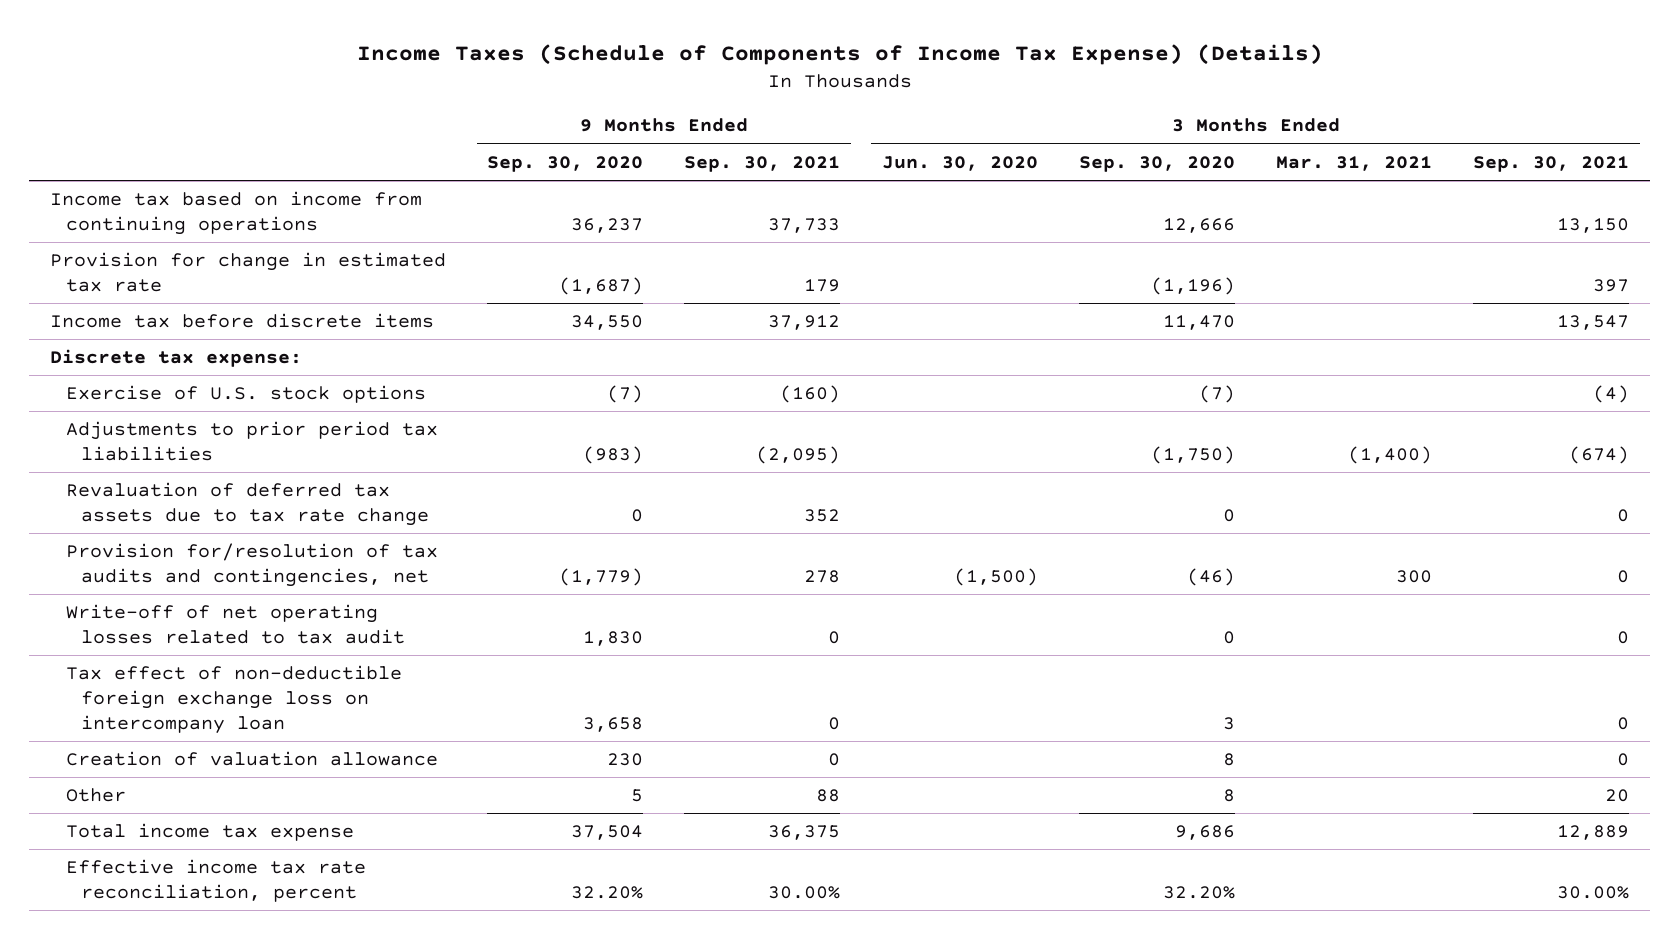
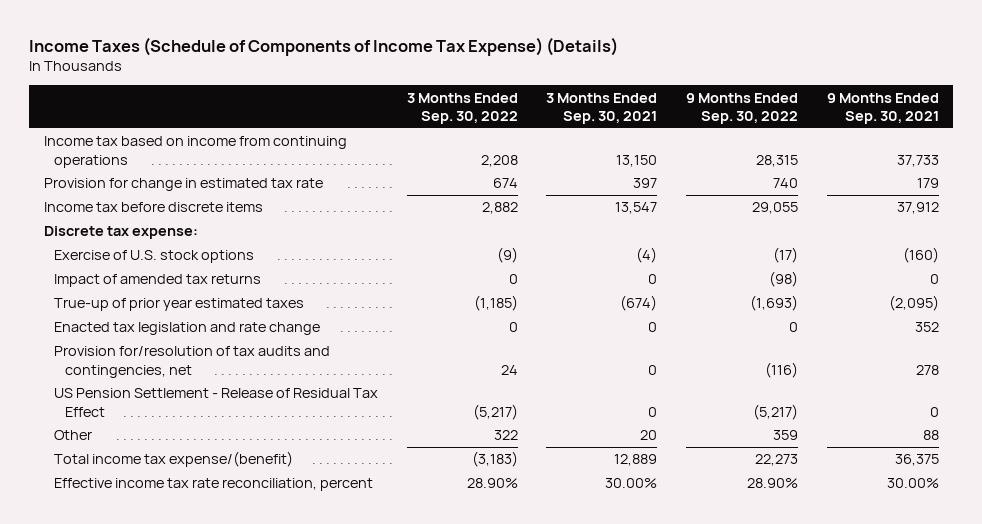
[487,155,644,172] Sep. 30, 2020 -> none
[881,155,1038,171] Jun. 30, 2020 -> none
[1078,155,1235,172] Sep. 30, 2020 -> none
[1276,155,1433,171] Mar. 31, 2021 -> none
none -> [406,92,518,125] 3 Months Ended Sep. 30, 2022
none -> [685,92,798,125] 9 Months Ended Sep. 30, 2022
none -> [54,274,262,288] Impact of amended tax returns
[65,421,438,461] Adjustments to prior period tax liabilities -> [54,298,305,312] True-up of prior year estimated taxes
[65,482,429,526] Revaluation of deferred tax assets due to tax rate change -> [54,322,321,336] Enacted tax legislation and rate change
[65,604,405,644] Write-off of net operating losses related to tax audit -> none
[65,665,402,734] Tax effect of non-deductible foreign exchange loss on intercompany loan -> none
[65,751,438,767] Creation of valuation allowance -> none
none -> [54,388,379,417] US Pension Settlement - Release of Residual Tax Effect
[65,823,354,842] Total income tax expense -> [54,451,294,468] Total income tax expense/(benefit)

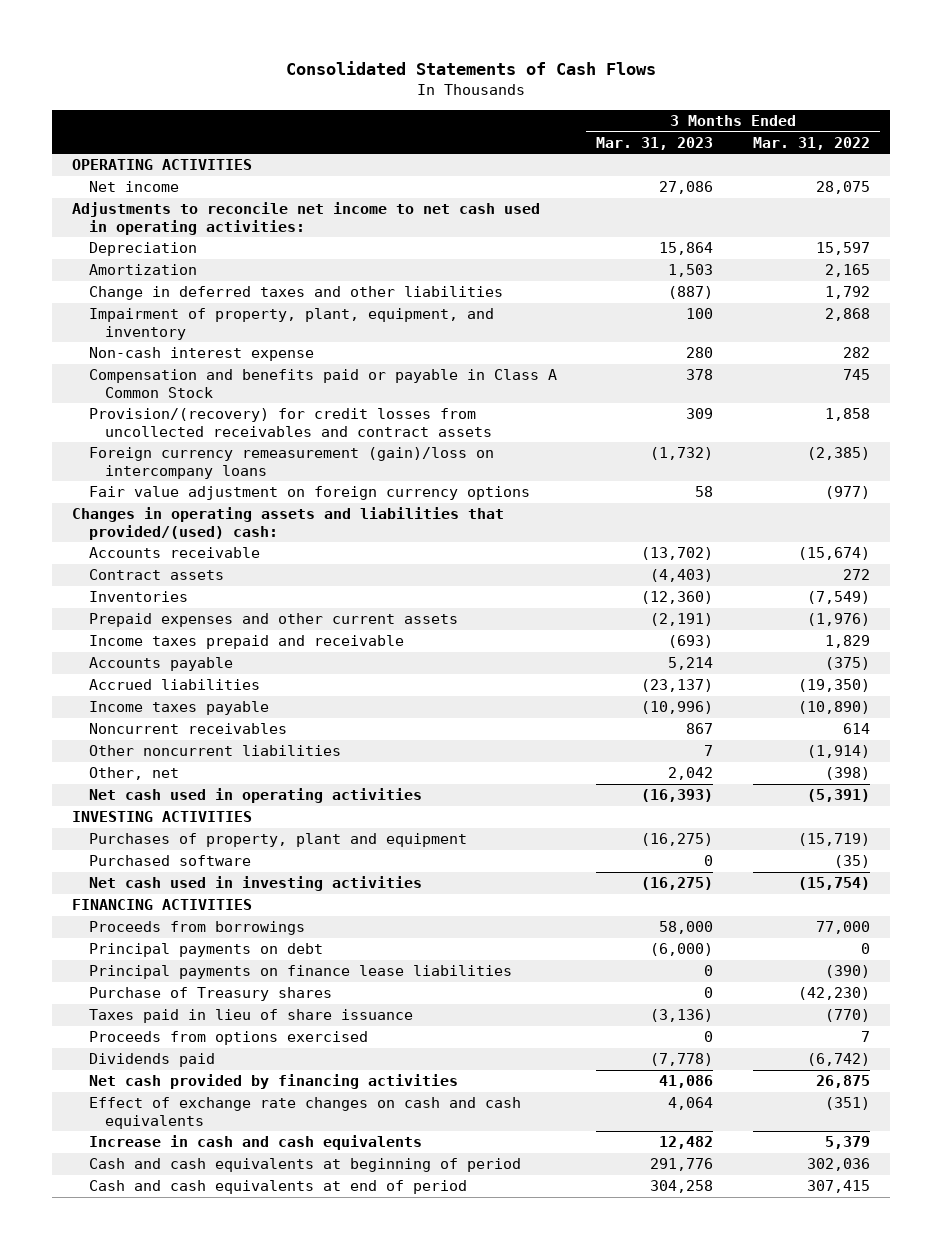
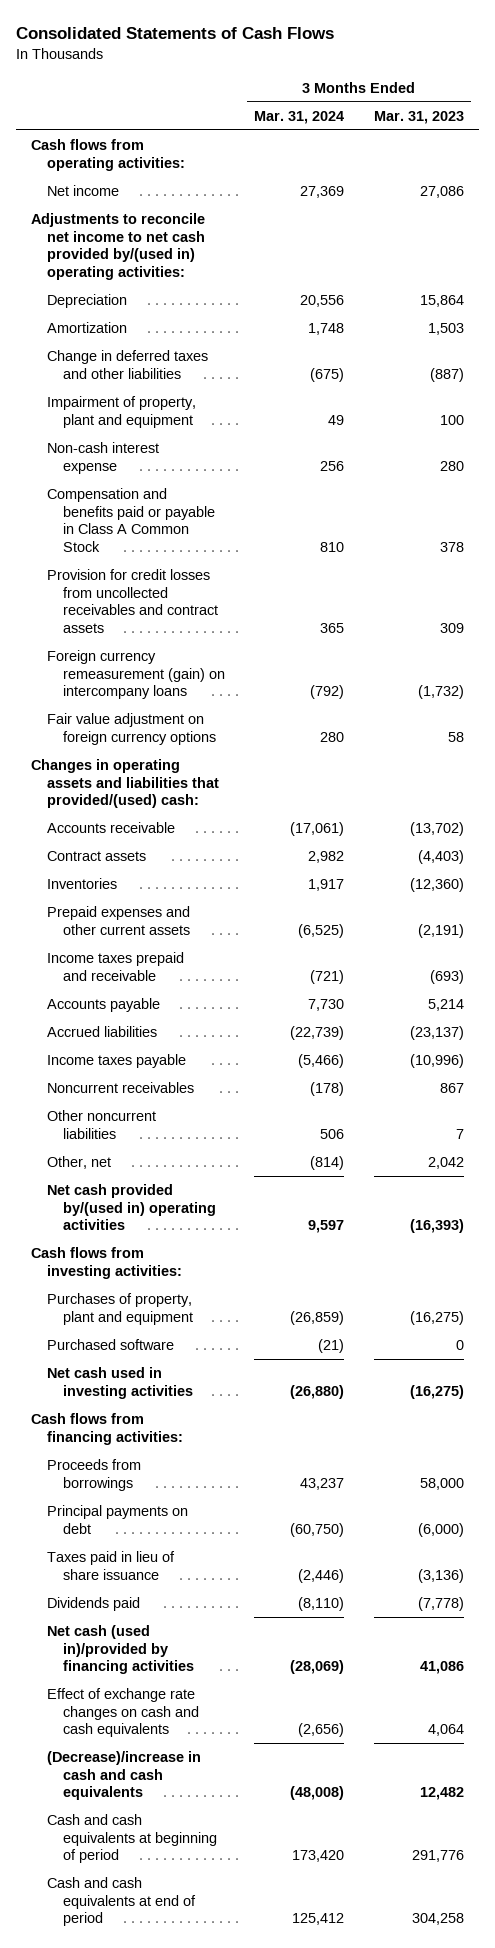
[753,136,871,150] Mar. 31, 2022 -> none
none -> [254,110,345,124] Mar. 31, 2024
[71,159,252,171] OPERATING ACTIVITIES -> [31,139,185,171] Cash flows from operating activities:
[71,202,540,235] Adjustments to reconcile net income to net cash used in operating activities: -> [31,213,206,280] Adjustments to reconcile net income to net cash provided by/(used in) operating activities:
[88,308,494,340] Impairment of property, plant, equipment, and inventory -> [46,396,196,428] Impairment of property, plant and equipment
[88,408,493,437] Provision/(recovery) for credit losses from uncollected receivables and contract assets -> [46,569,218,633] Provision for credit losses from uncollected receivables and contract assets
[88,447,494,479] Foreign currency remeasurement (gain)/loss on intercompany loans -> [46,650,225,700] Foreign currency remeasurement (gain) on intercompany loans
[88,788,422,804] Net cash used in operating activities -> [46,1184,216,1231] Net cash provided by/(used in) operating activities
[71,811,252,823] INVESTING ACTIVITIES -> [31,1247,182,1279] Cash flows from investing activities:
[71,899,252,911] FINANCING ACTIVITIES -> [31,1413,183,1445] Cash flows from financing activities:
[88,965,512,980] Principal payments on finance lease liabilities -> none
[88,987,332,1002] Purchase of Treasury shares -> none
[88,1031,368,1046] Proceeds from options exercised -> none
[88,1074,458,1090] Net cash provided by financing activities -> [46,1625,194,1675] Net cash (used in)/provided by financing activities
[88,1135,422,1151] Increase in cash and cash equivalents -> [46,1751,201,1801] (Decrease)/increase in cash and cash equivalents

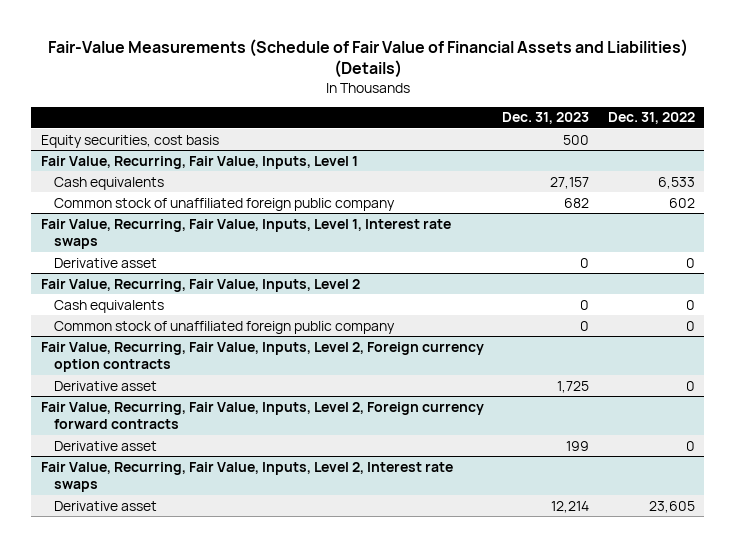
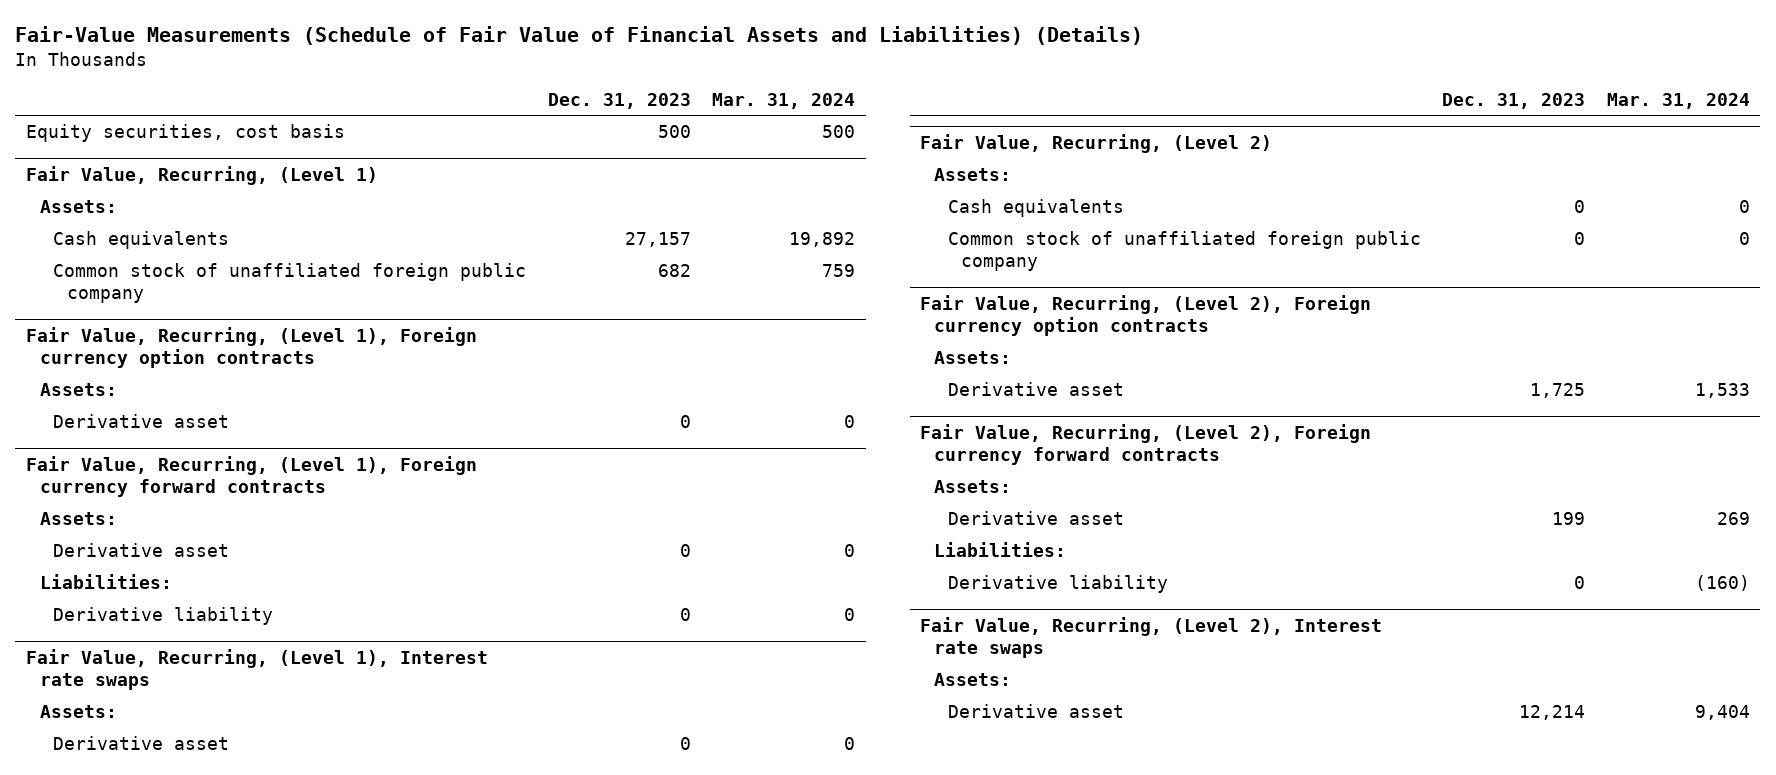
[608,112,696,125] Dec. 31, 2022 -> none
none -> [712,92,856,109] Mar. 31, 2024
[40,155,358,169] Fair Value, Recurring, Fair Value, Inputs, Level 1 -> [26,166,379,186] Fair Value, Recurring, (Level 1)
none -> [39,200,117,214] Assets:
[40,218,451,250] Fair Value, Recurring, Fair Value, Inputs, Level 1, Interest rate swaps -> none
none -> [26,327,478,368] Fair Value, Recurring, (Level 1), Foreign currency option contracts
none -> [39,383,117,397] Assets:
none -> [26,456,478,497] Fair Value, Recurring, (Level 1), Foreign currency forward contracts
none -> [39,512,117,526] Assets:
none -> [53,543,230,558] Derivative asset
none -> [39,574,172,590] Liabilities:
none -> [53,607,274,626] Derivative liability
none -> [26,649,489,690] Fair Value, Recurring, (Level 1), Interest rate swaps
none -> [39,705,117,719] Assets:
none -> [53,736,230,751] Derivative asset
[40,278,360,292] Fair Value, Recurring, Fair Value, Inputs, Level 2 -> [920,134,1273,154] Fair Value, Recurring, (Level 2)
none -> [934,168,1012,182] Assets:
[40,341,484,373] Fair Value, Recurring, Fair Value, Inputs, Level 2, Foreign currency option contracts -> [920,295,1372,336] Fair Value, Recurring, (Level 2), Foreign currency option contracts
none -> [934,351,1012,365] Assets:
[40,401,484,430] Fair Value, Recurring, Fair Value, Inputs, Level 2, Foreign currency forward contracts -> [920,424,1372,465] Fair Value, Recurring, (Level 2), Foreign currency forward contracts
none -> [934,480,1012,494] Assets:
none -> [934,542,1067,558] Liabilities:
none -> [947,575,1168,594] Derivative liability
[40,461,453,493] Fair Value, Recurring, Fair Value, Inputs, Level 2, Interest rate swaps -> [920,617,1383,658] Fair Value, Recurring, (Level 2), Interest rate swaps
none -> [934,673,1012,687] Assets:

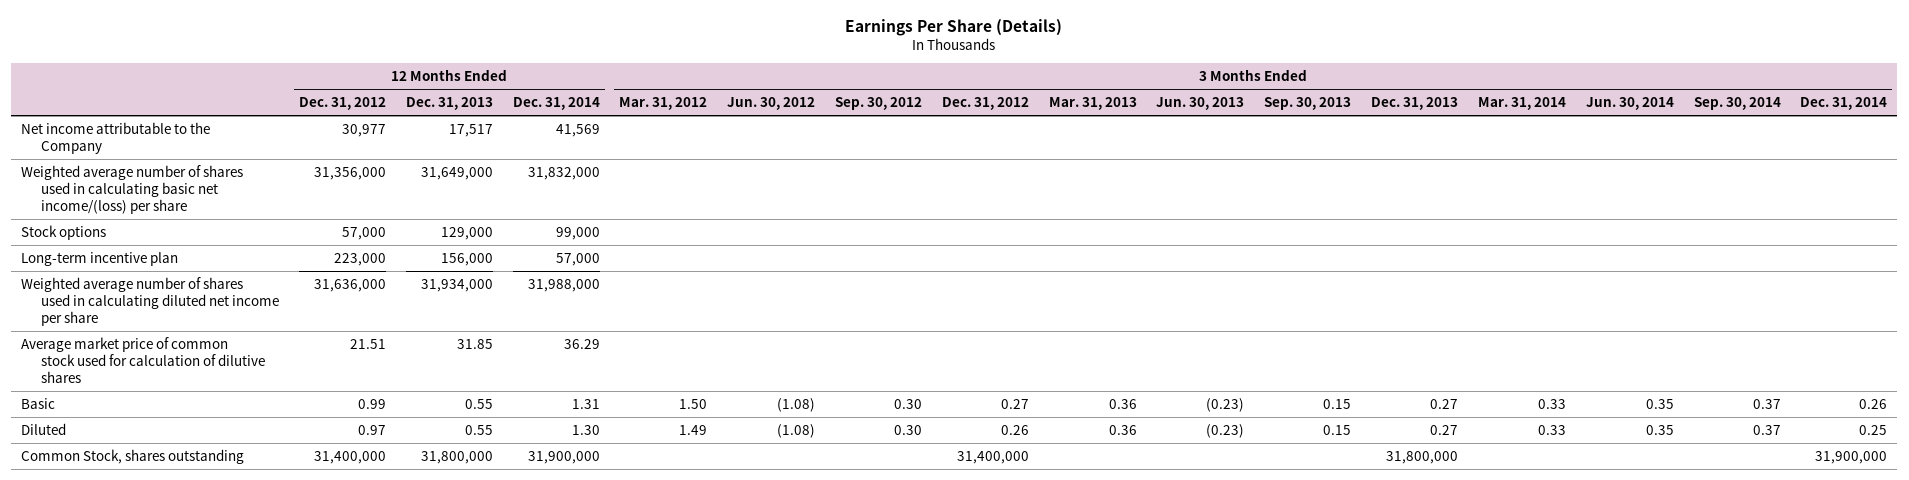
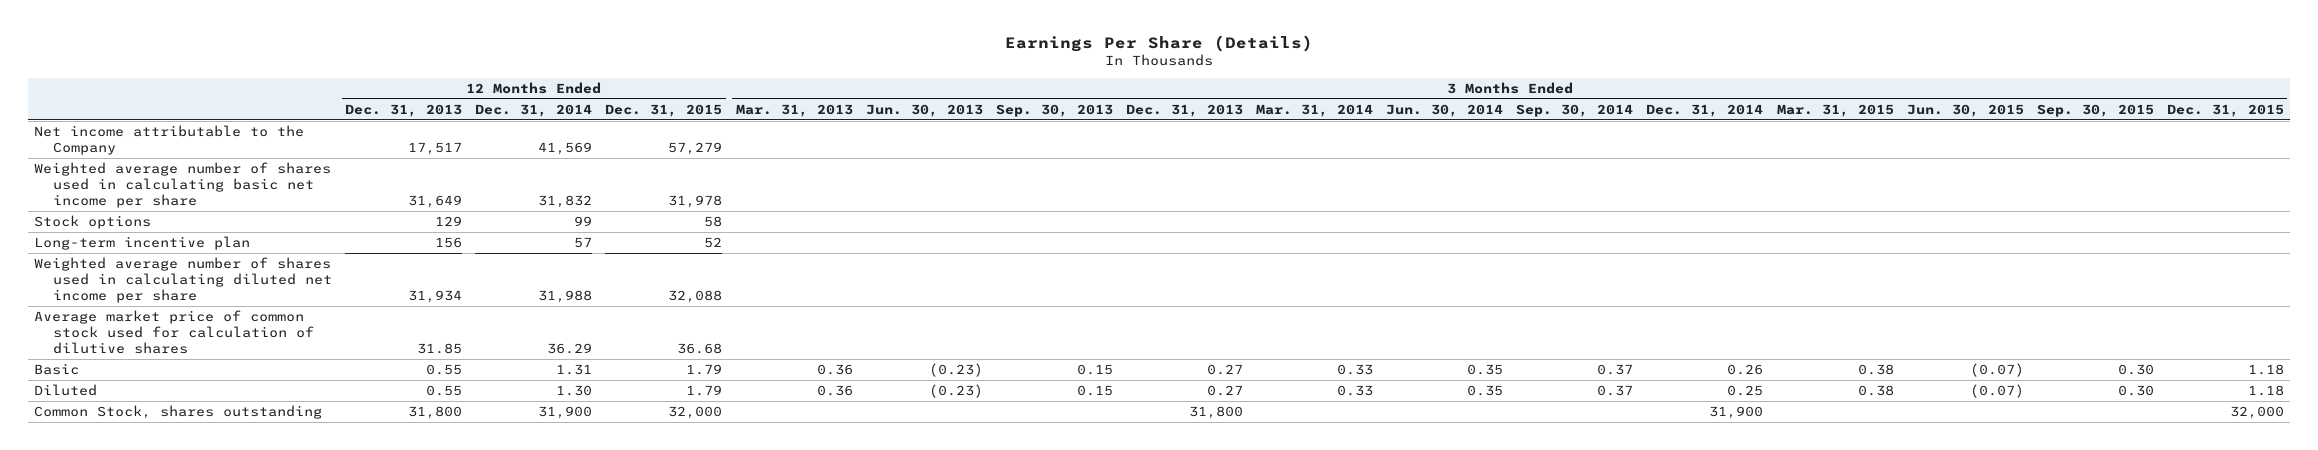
[298,96,386,110] Dec. 31, 2012 -> none
[619,96,708,110] Mar. 31, 2012 -> none
[727,96,816,110] Jun. 30, 2012 -> none
[835,96,923,110] Sep. 30, 2012 -> none
[941,96,1029,110] Dec. 31, 2012 -> none
none -> [605,103,723,117] Dec. 31, 2015
none -> [1776,103,1894,117] Mar. 31, 2015
none -> [1906,103,2024,117] Jun. 30, 2015
none -> [2036,103,2154,117] Sep. 30, 2015
none -> [2166,103,2284,117] Dec. 31, 2015
[21,164,244,214] Weighted average number of shares used in calculating basic net income/(loss) per share -> [34,162,332,208] Weighted average number of shares used in calculating basic net income per share
[420,166,493,180] 31,649,000 -> [408,194,463,208] 31,649
[527,166,600,180] 31,832,000 -> [538,194,593,208] 31,832
[440,226,493,240] 129,000 -> [435,216,463,227] 129
[555,226,600,240] 99,000 -> [574,216,593,227] 99
[440,252,493,266] 156,000 -> [435,237,463,249] 156
[555,252,600,266] 57,000 -> [574,237,593,249] 57
[420,278,493,292] 31,934,000 -> [408,289,463,303] 31,934
[527,278,600,292] 31,988,000 -> [538,289,593,303] 31,988
[420,450,493,464] 31,800,000 -> [408,406,463,420] 31,800
[527,450,600,464] 31,900,000 -> [538,406,593,420] 31,900
[1386,450,1459,464] 31,800,000 -> [1188,406,1243,420] 31,800
[1815,450,1888,464] 31,900,000 -> [1709,406,1764,420] 31,900

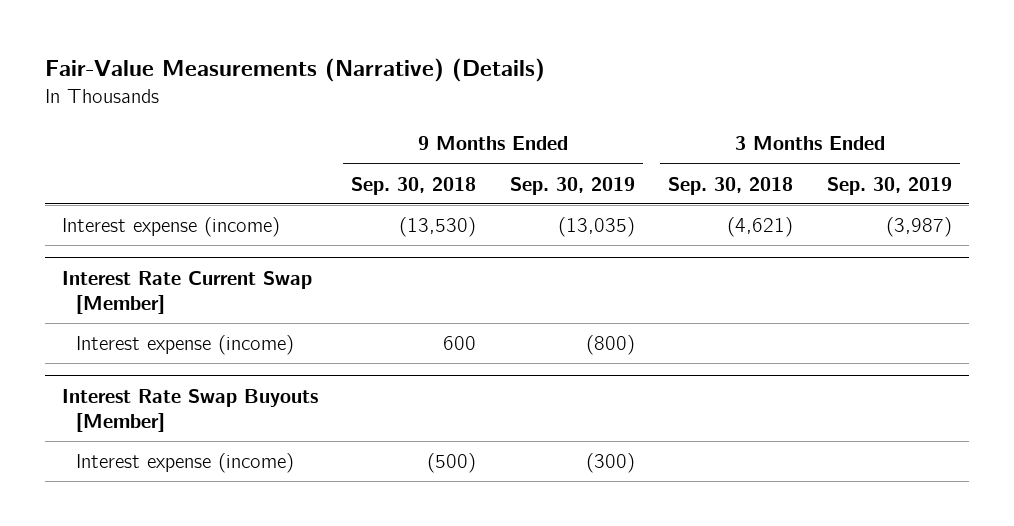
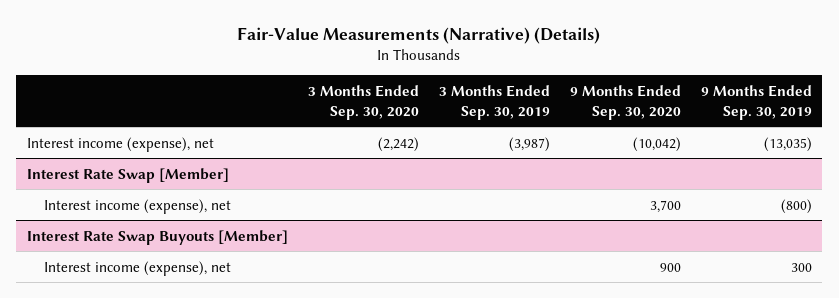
[351,176,477,195] Sep. 30, 2018 -> none
[668,176,794,195] Sep. 30, 2018 -> none
none -> [307,85,419,120] 3 Months Ended Sep. 30, 2020
none -> [570,85,682,120] 9 Months Ended Sep. 30, 2020
[61,217,280,238] Interest expense (income) -> [26,136,214,152] Interest income (expense), net
[61,270,312,315] Interest Rate Current Swap [Member] -> [26,167,229,183] Interest Rate Swap [Member]
[75,335,294,356] Interest expense (income) -> [44,198,232,214] Interest income (expense), net
[75,453,294,474] Interest expense (income) -> [44,260,232,276] Interest income (expense), net
[585,453,635,474] (300) -> [791,262,813,272] 300

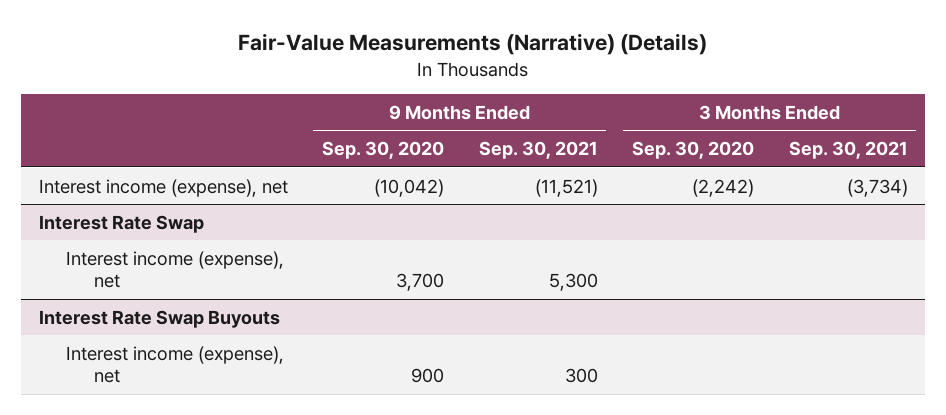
[438,85,550,120] 3 Months Ended Sep. 30, 2019 -> none
[701,85,813,120] 9 Months Ended Sep. 30, 2019 -> none
none -> [478,141,598,160] Sep. 30, 2021
none -> [788,141,908,160] Sep. 30, 2021
[26,167,229,183] Interest Rate Swap [Member] -> [38,214,204,233] Interest Rate Swap
[26,229,288,245] Interest Rate Swap Buyouts [Member] -> [38,309,280,328] Interest Rate Swap Buyouts

